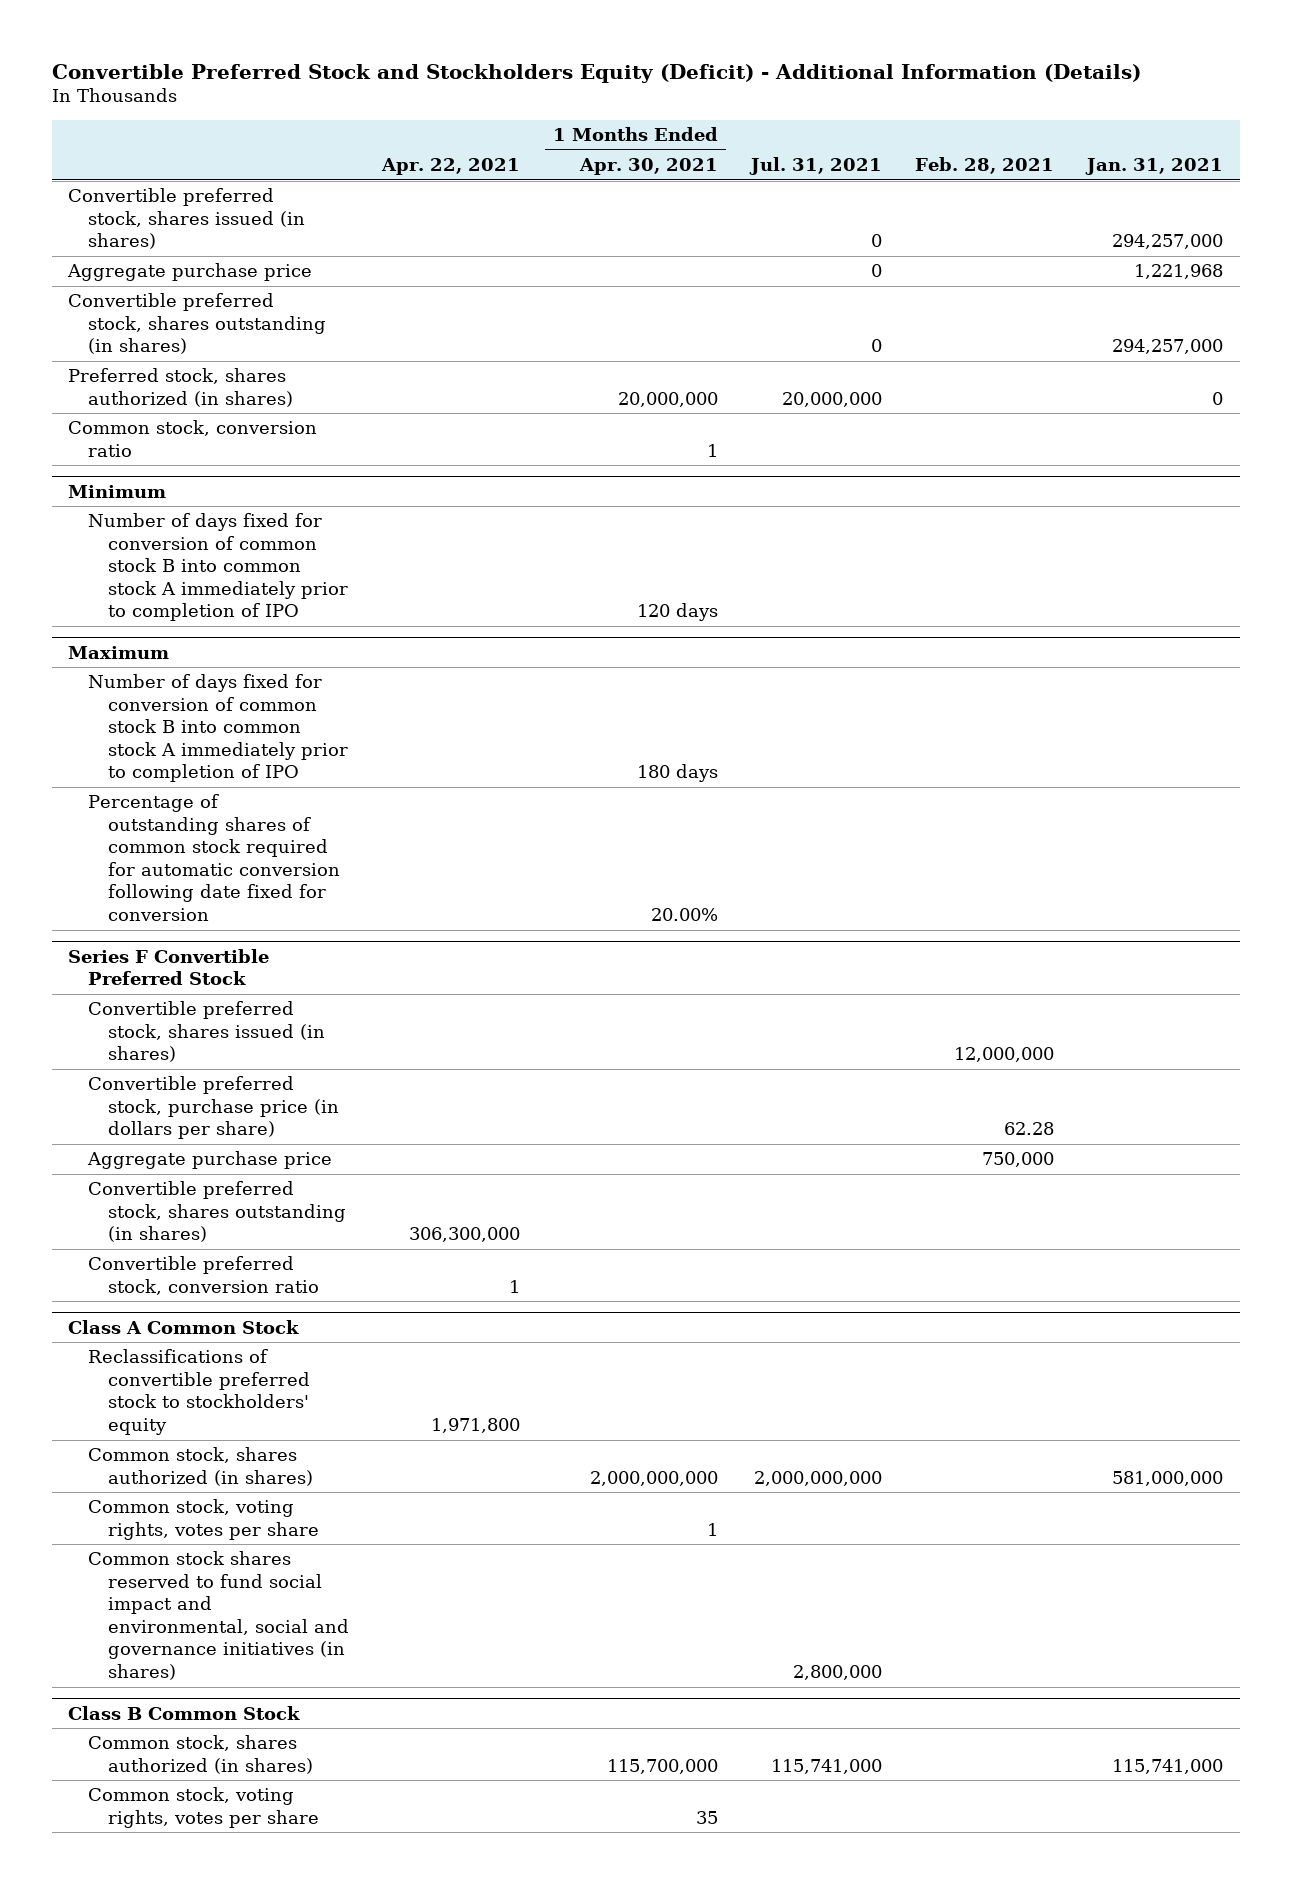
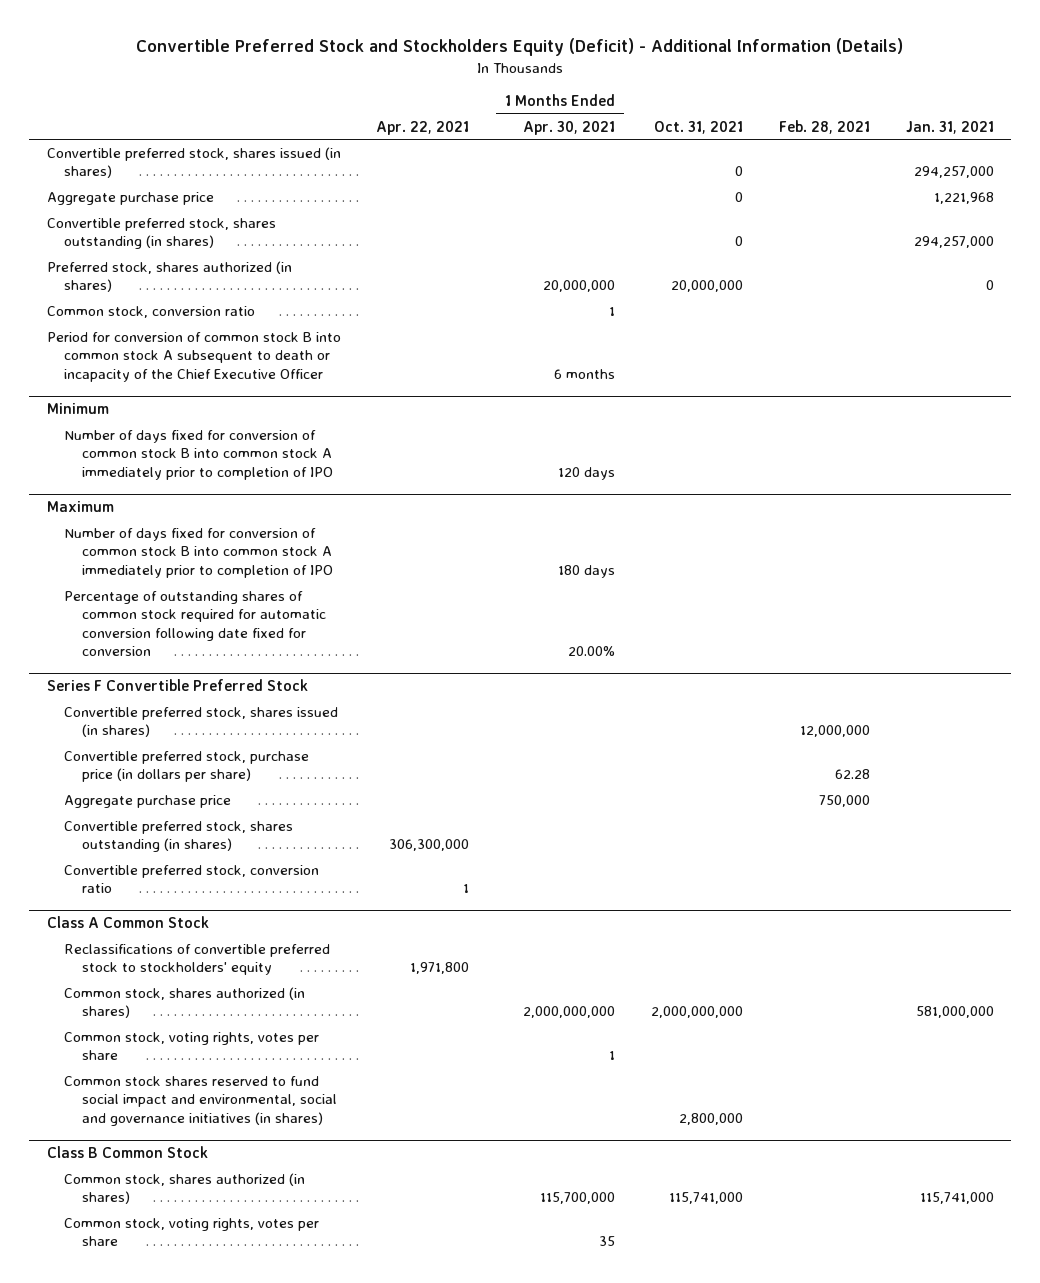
[749,157,883,176] Jul. 31, 2021 -> none
none -> [654,120,744,134] Oct. 31, 2021
none -> [46,331,341,382] Period for conversion of common stock B into common stock A subsequent to death or incapacity of the Chief Executive Officer

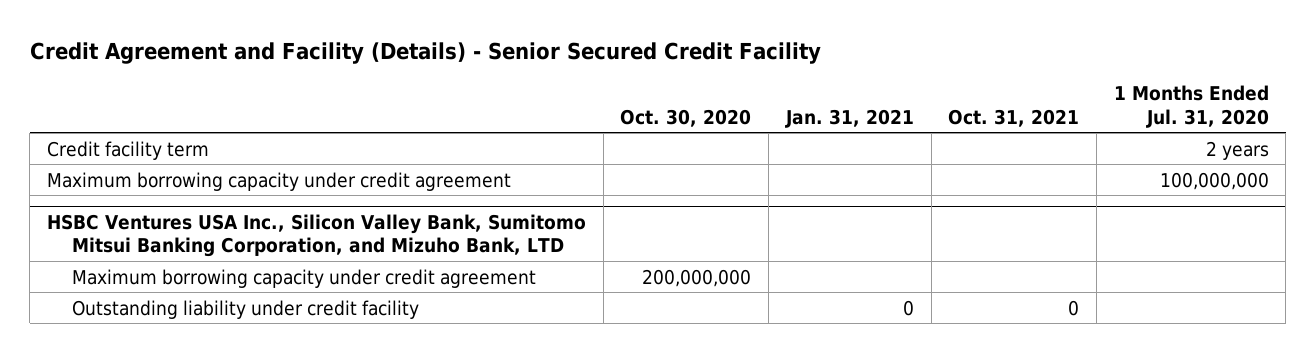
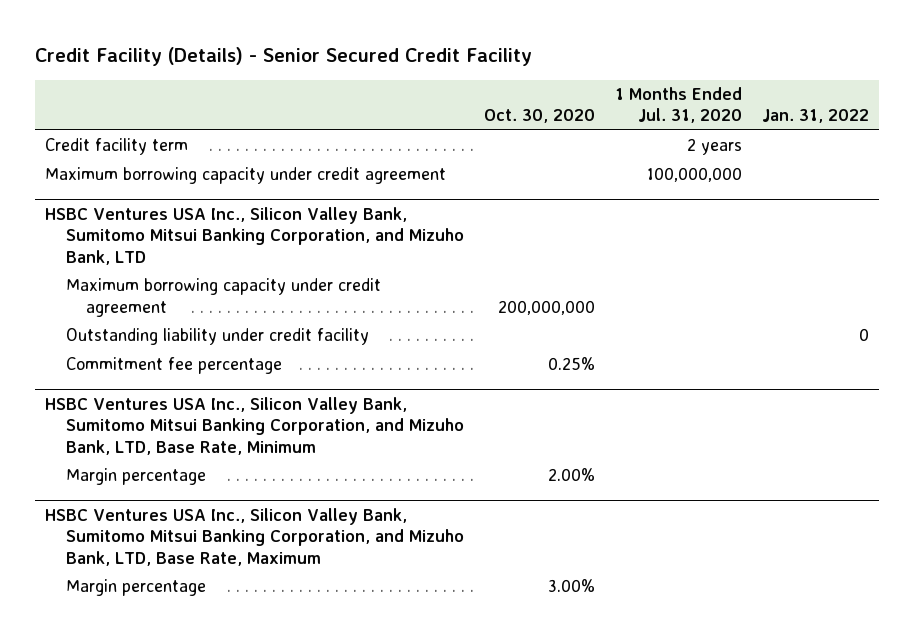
[29,42,821,65] Credit Agreement and Facility (Details) - Senior Secured Credit Facility -> [35,47,533,67] Credit Facility (Details) - Senior Secured Credit Facility
[784,108,914,128] Jan. 31, 2021 -> none
[948,108,1080,127] Oct. 31, 2021 -> none
none -> [761,109,869,124] Jan. 31, 2022
none -> [65,357,282,375] Commitment fee percentage
none -> [45,396,464,455] HSBC Ventures USA Inc., Silicon Valley Bank, Sumitomo Mitsui Banking Corporation, and Mizuho Bank, LTD, Base Rate, Minimum
none -> [65,468,206,486] Margin percentage
none -> [45,507,464,566] HSBC Ventures USA Inc., Silicon Valley Bank, Sumitomo Mitsui Banking Corporation, and Mizuho Bank, LTD, Base Rate, Maximum
none -> [65,579,206,597] Margin percentage

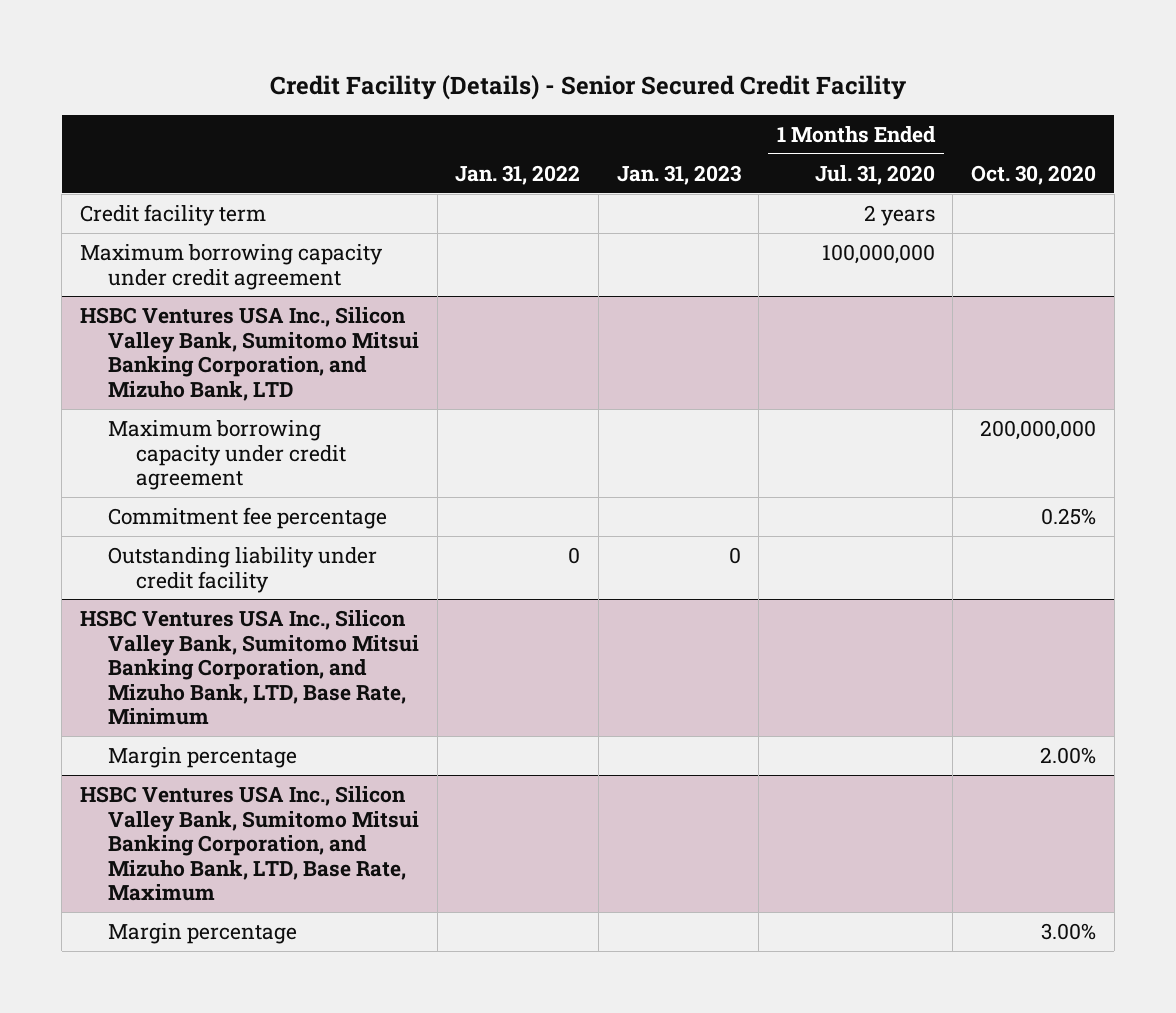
none -> [616,164,741,185] Jan. 31, 2023
[65,328,369,346] Outstanding liability under credit facility -> [108,546,378,593] Outstanding liability under credit facility

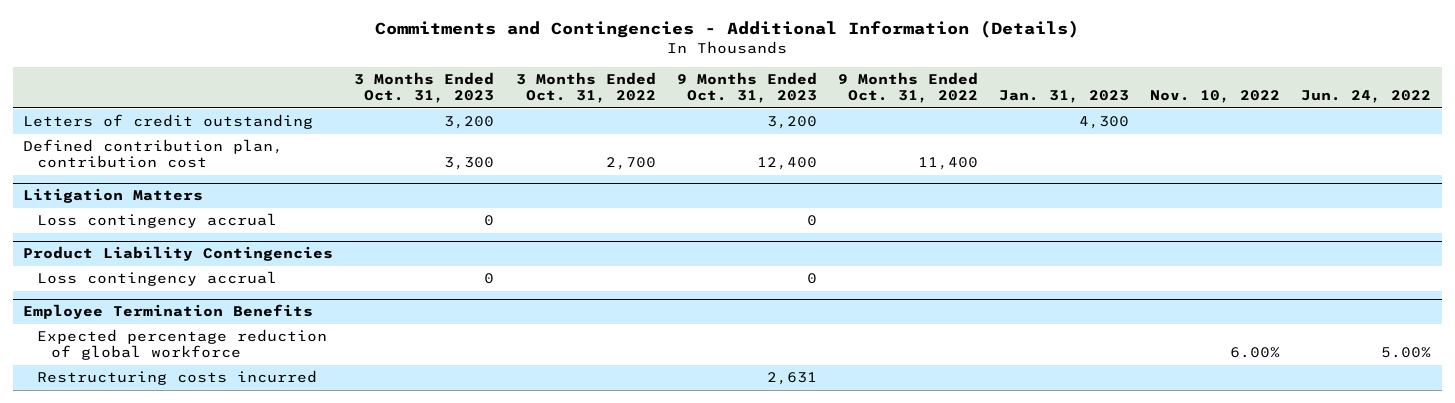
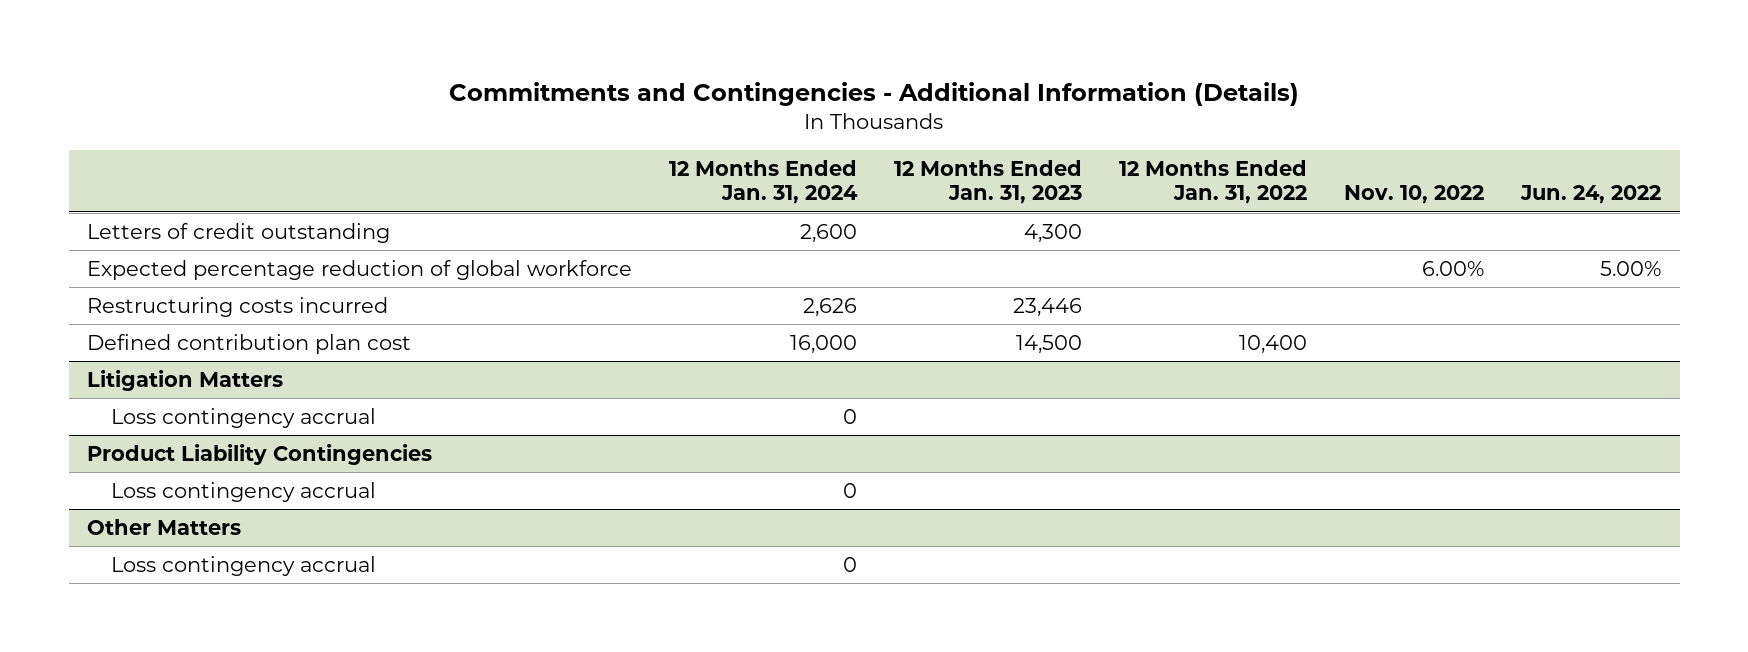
[354,71,495,104] 3 Months Ended Oct. 31, 2023 -> none
[515,71,656,104] 3 Months Ended Oct. 31, 2022 -> none
[676,71,817,104] 9 Months Ended Oct. 31, 2023 -> none
[837,71,978,104] 9 Months Ended Oct. 31, 2022 -> none
[999,90,1130,104] Jan. 31, 2023 -> none
none -> [669,159,859,205] 12 Months Ended Jan. 31, 2024
none -> [894,159,1083,205] 12 Months Ended Jan. 31, 2023
none -> [1119,159,1308,205] 12 Months Ended Jan. 31, 2022
none -> [87,259,633,280] Expected percentage reduction of global workforce
none -> [87,296,389,317] Restructuring costs incurred
[23,139,284,169] Defined contribution plan, contribution cost -> [87,333,412,354] Defined contribution plan cost
[23,304,314,320] Employee Termination Benefits -> none
[37,329,328,361] Expected percentage reduction of global workforce -> none
[37,370,318,386] Restructuring costs incurred -> none
none -> [87,518,242,535] Other Matters
none -> [111,555,377,576] Loss contingency accrual

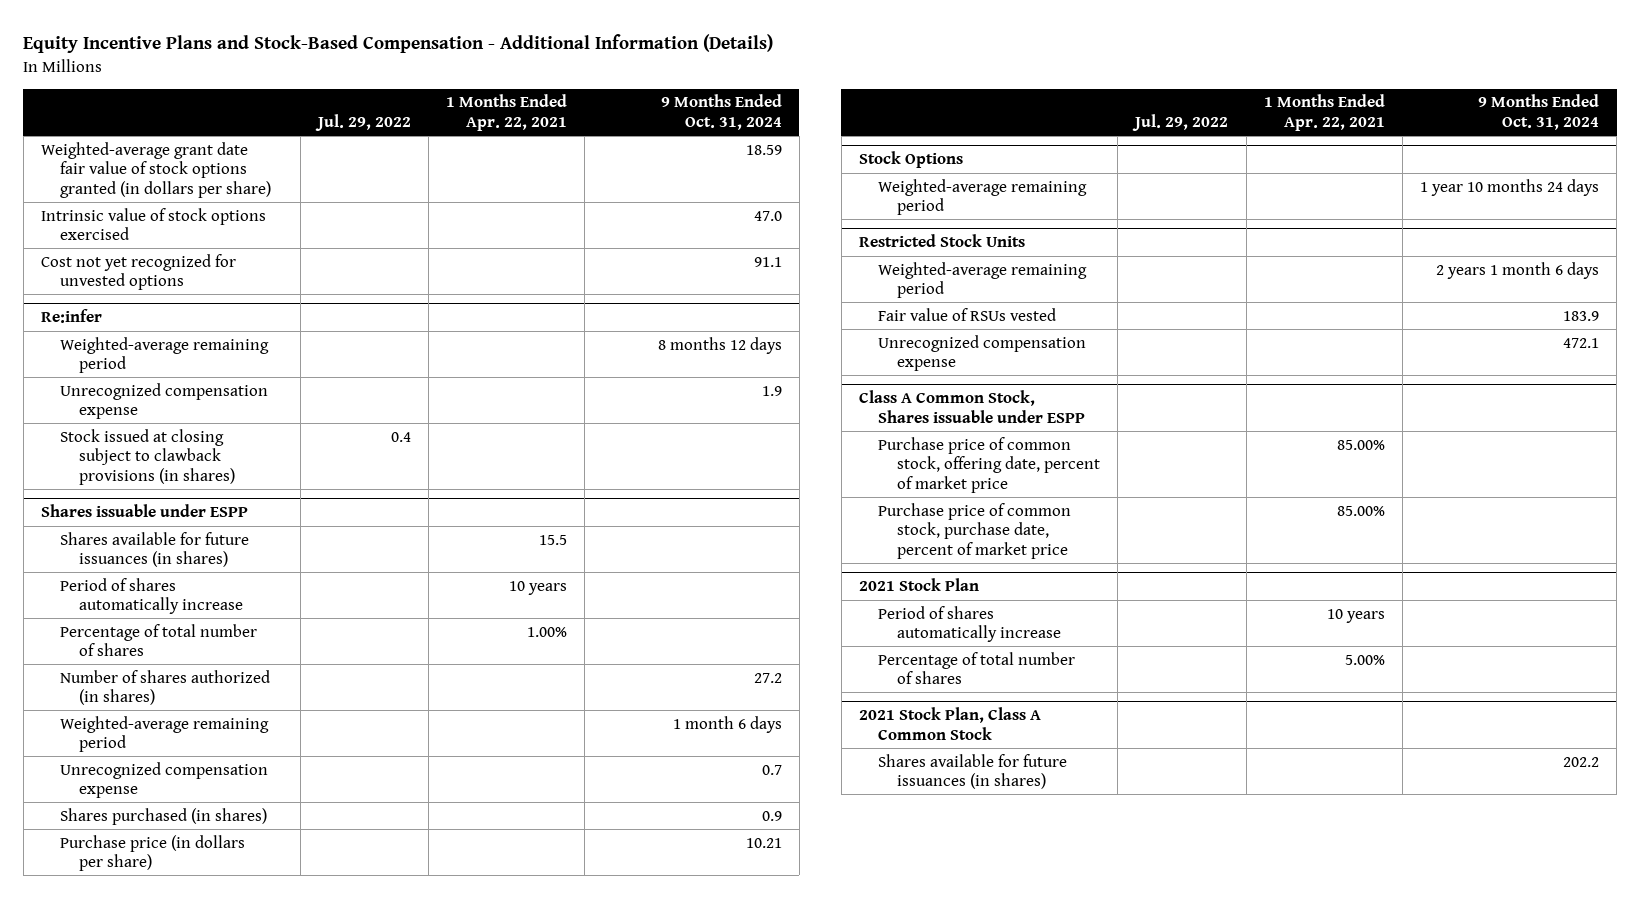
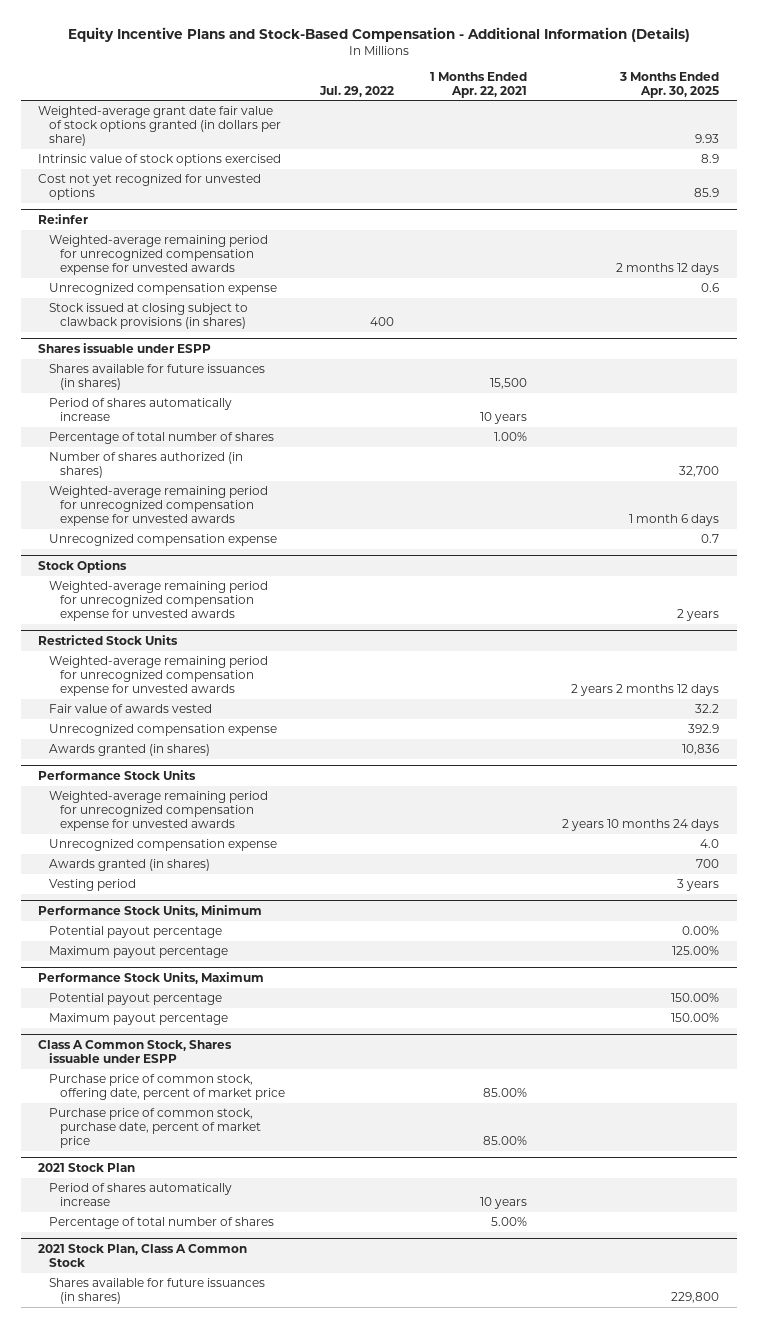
[660,94,782,130] 9 Months Ended Oct. 31, 2024 -> none
none -> [619,71,720,98] 3 Months Ended Apr. 30, 2025
[60,336,270,374] Weighted-average remaining period -> [49,235,269,275] Weighted-average remaining period for unrecognized compensation expense for unvested awards
[390,431,411,442] 0.4 -> [370,316,395,326] 400
[539,534,568,545] 15.5 -> [489,377,527,389] 15,500
[60,715,270,753] Weighted-average remaining period -> [49,486,269,526] Weighted-average remaining period for unrecognized compensation expense for unvested awards
[60,807,268,825] Shares purchased (in shares) -> none
[60,834,246,872] Purchase price (in dollars per share) -> none
[877,178,1087,216] Weighted-average remaining period -> [49,581,269,621] Weighted-average remaining period for unrecognized compensation expense for unvested awards
[877,261,1087,299] Weighted-average remaining period -> [49,656,269,696] Weighted-average remaining period for unrecognized compensation expense for unvested awards
[877,307,1056,321] Fair value of RSUs vested -> [49,704,213,714] Fair value of awards vested
none -> [49,744,211,757] Awards granted (in shares)
none -> [38,769,197,780] Performance Stock Units
none -> [49,791,269,831] Weighted-average remaining period for unrecognized compensation expense for unvested awards
none -> [49,839,278,852] Unrecognized compensation expense
none -> [49,859,211,872] Awards granted (in shares)
none -> [49,879,137,892] Vesting period
none -> [38,904,263,917] Performance Stock Units, Minimum
none -> [49,926,223,939] Potential payout percentage
none -> [49,946,229,959] Maximum payout percentage
none -> [38,971,265,984] Performance Stock Units, Maximum
none -> [49,993,223,1006] Potential payout percentage
none -> [49,1013,229,1026] Maximum payout percentage

